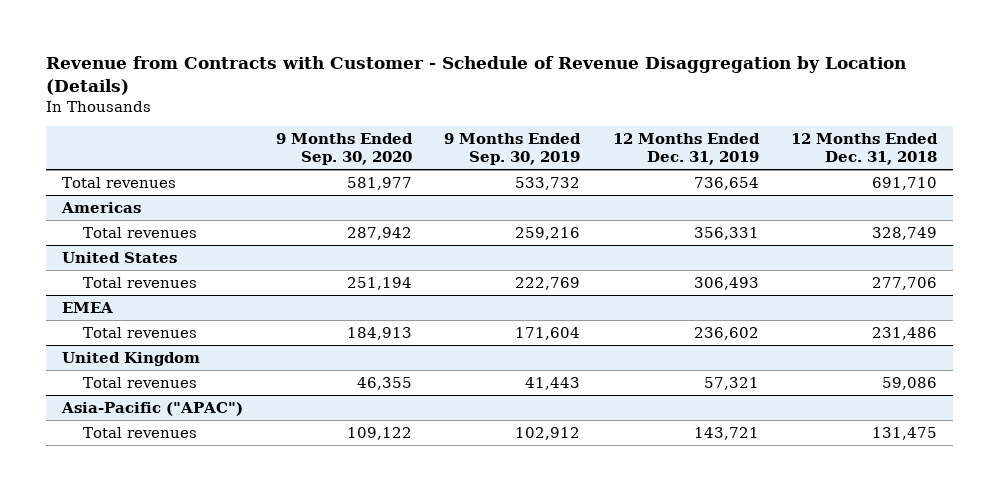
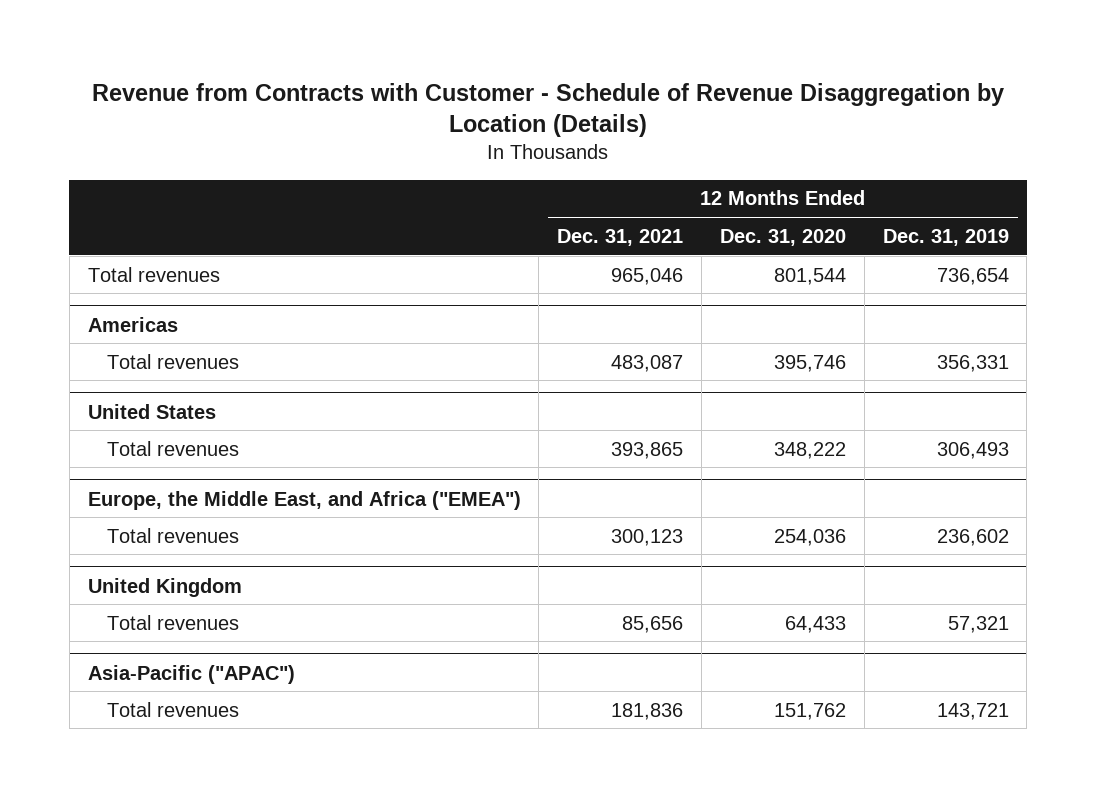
[275,133,413,165] 9 Months Ended Sep. 30, 2020 -> none
[444,133,582,165] 9 Months Ended Sep. 30, 2019 -> none
[791,133,939,165] 12 Months Ended Dec. 31, 2018 -> none
none -> [557,228,684,246] Dec. 31, 2021
none -> [719,228,846,246] Dec. 31, 2020
[62,301,114,313] EMEA -> [87,490,521,510] Europe, the Middle East, and Africa ("EMEA")

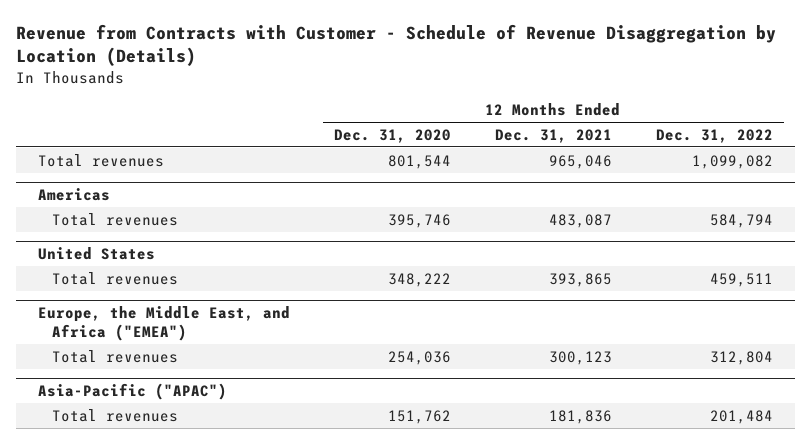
[882,228,1009,246] Dec. 31, 2019 -> none
none -> [656,128,774,143] Dec. 31, 2022
[87,577,242,597] United Kingdom -> none
[107,614,240,630] Total revenues -> none

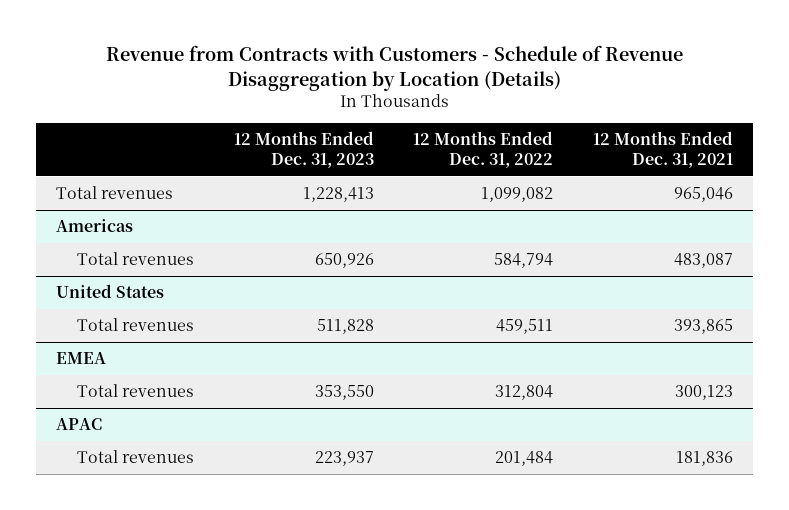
[15,24,776,67] Revenue from Contracts with Customer - Schedule of Revenue Disaggregation by Location (Details) -> [105,44,683,91] Revenue from Contracts with Customers - Schedule of Revenue Disaggregation by Location (Details)
[333,128,451,143] Dec. 31, 2020 -> none
none -> [233,130,374,169] 12 Months Ended Dec. 31, 2023
[37,305,290,341] Europe, the Middle East, and Africa ("EMEA") -> [56,352,107,365] EMEA
[37,382,227,400] Asia-Pacific ("APAC") -> [56,418,103,431] APAC

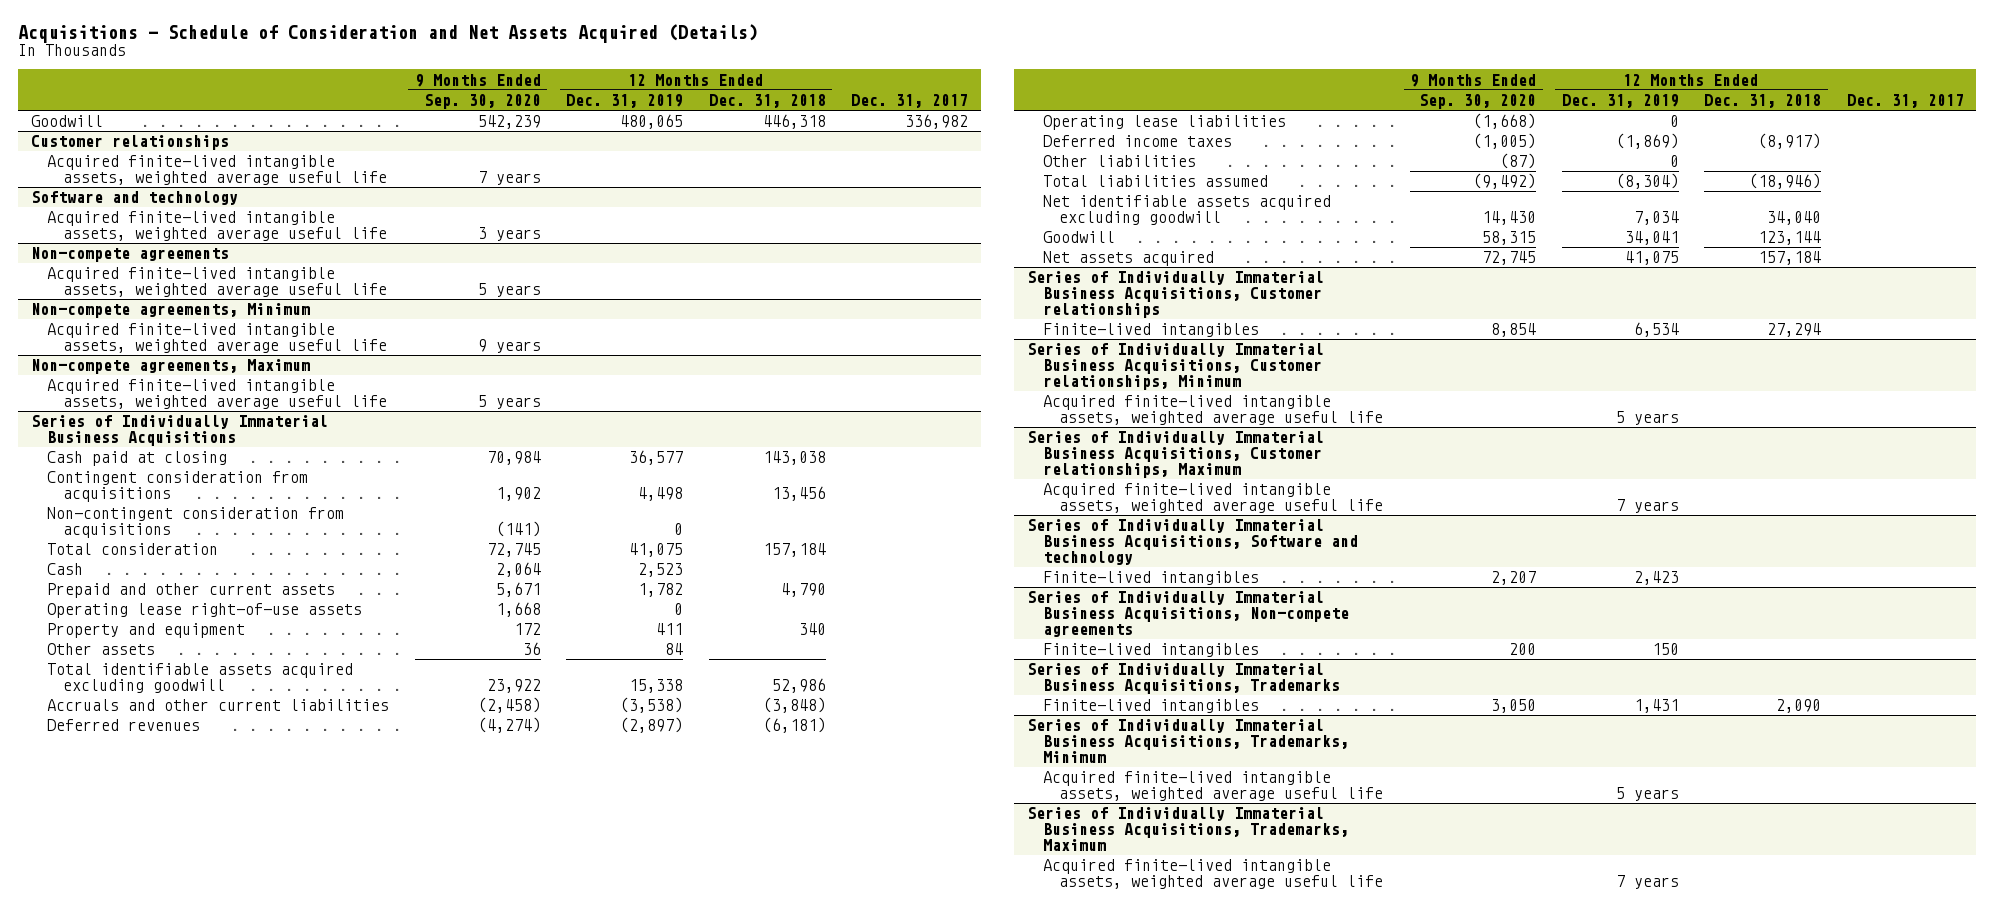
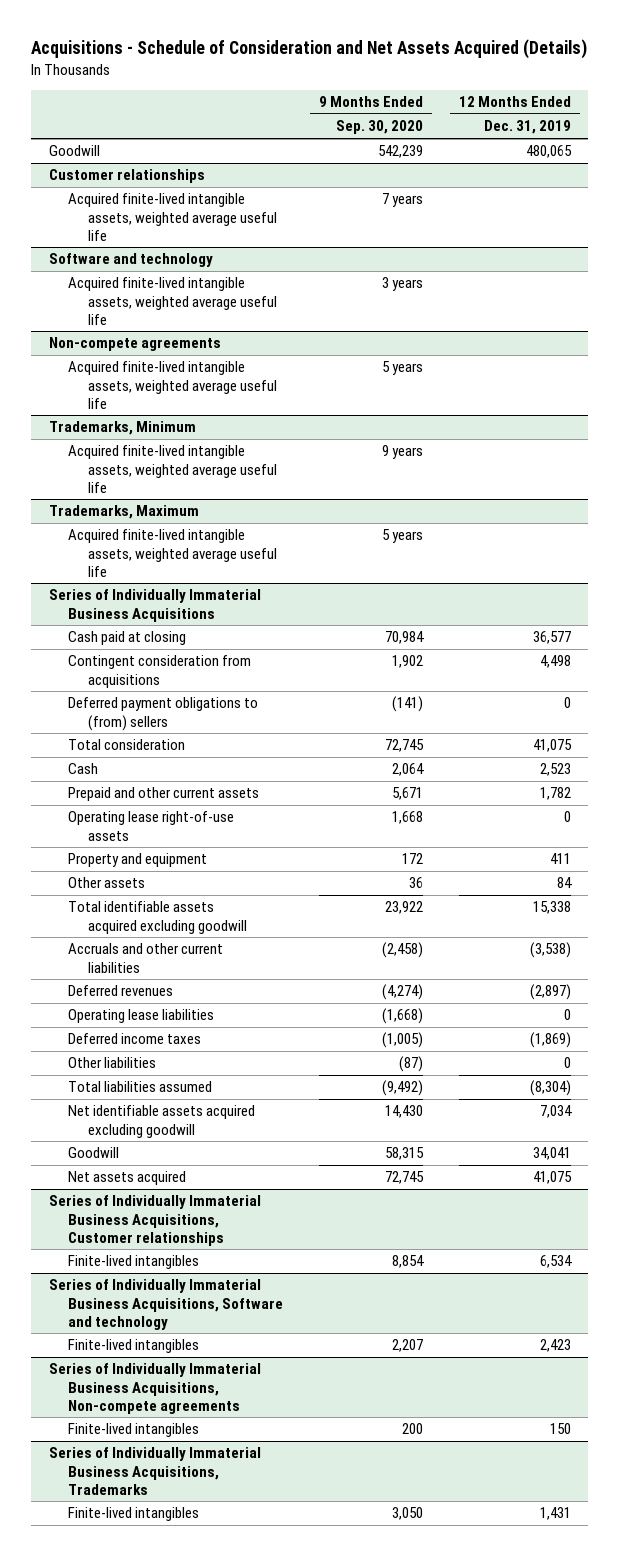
[708,94,826,109] Dec. 31, 2018 -> none
[851,94,969,109] Dec. 31, 2017 -> none
[31,303,311,319] Non-compete agreements, Minimum -> none
none -> [48,421,196,436] Trademarks, Minimum
[31,359,311,375] Non-compete agreements, Maximum -> none
none -> [48,505,199,520] Trademarks, Maximum
[47,507,345,539] Non-contingent consideration from acquisitions -> [68,697,259,731] Deferred payment obligations to (from) sellers
[1026,343,1324,391] Series of Individually Immaterial Business Acquisitions, Customer relationships, Minimum -> none
[1042,395,1383,426] Acquired finite-lived intangible assets, weighted average useful life -> none
[1026,431,1324,479] Series of Individually Immaterial Business Acquisitions, Customer relationships, Maximum -> none
[1042,483,1383,514] Acquired finite-lived intangible assets, weighted average useful life -> none
[1026,719,1349,764] Series of Individually Immaterial Business Acquisitions, Trademarks, Minimum -> none
[1042,771,1383,802] Acquired finite-lived intangible assets, weighted average useful life -> none
[1026,807,1349,852] Series of Individually Immaterial Business Acquisitions, Trademarks, Maximum -> none
[1042,859,1383,890] Acquired finite-lived intangible assets, weighted average useful life -> none

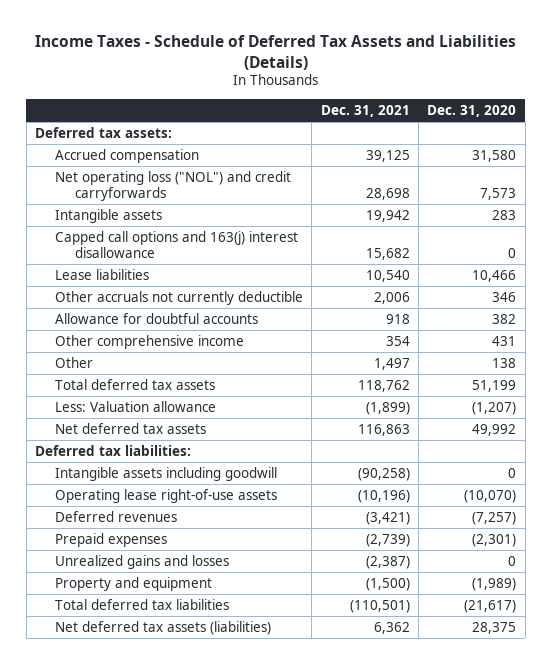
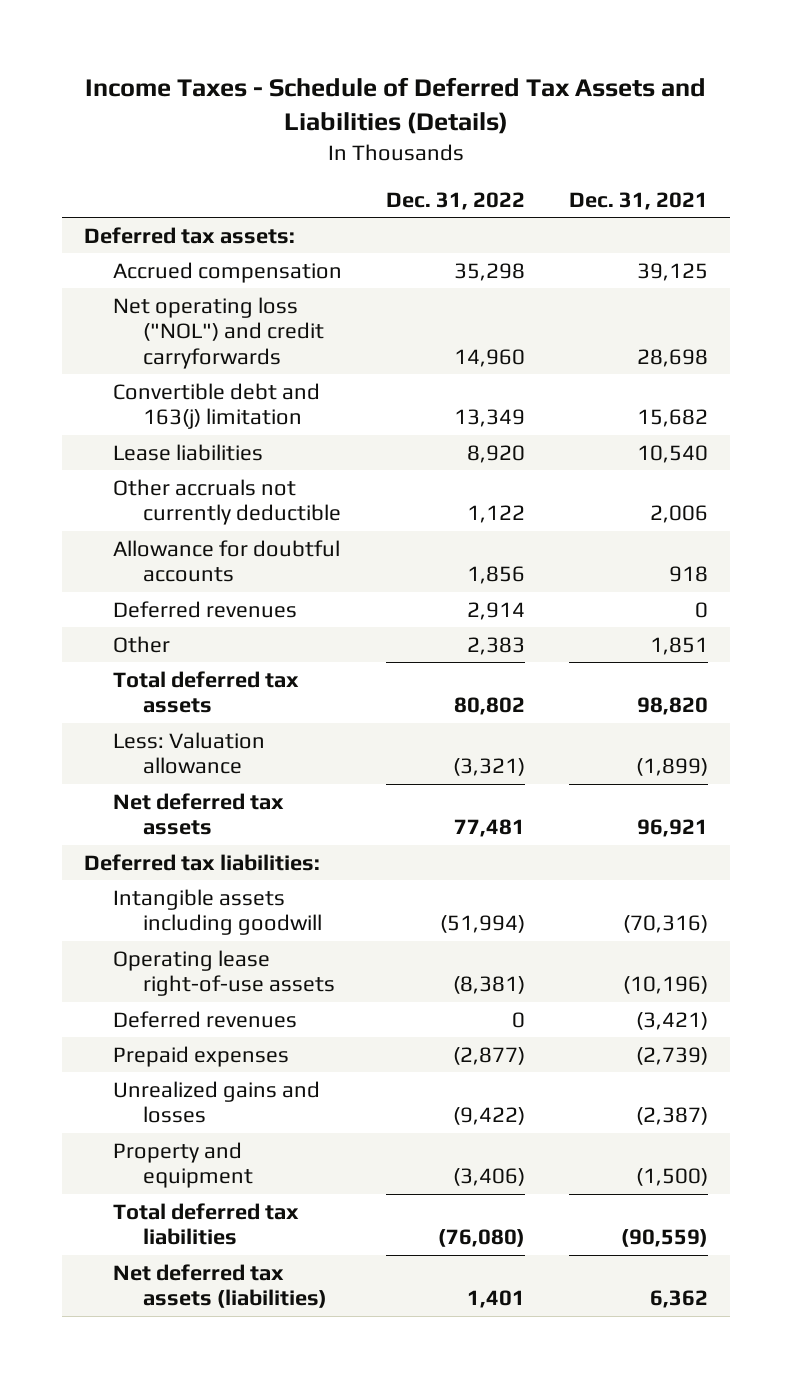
[427,104,517,117] Dec. 31, 2020 -> none
none -> [386,192,526,211] Dec. 31, 2022
[55,208,163,223] Intangible assets -> none
[55,230,299,258] Capped call options and 163(j) interest disallowance -> [113,382,321,430] Convertible debt and 163(j) limitation
[55,334,245,349] Other comprehensive income -> none
none -> [113,600,298,618] Deferred revenues
[373,357,410,370] 1,497 -> [650,636,709,655] 1,851
[357,379,410,392] 118,762 -> [637,697,709,716] 98,820
[357,423,410,436] 116,863 -> [637,819,709,838] 96,921
[357,467,410,481] (90,258) -> [623,915,709,934] (70,316)
[349,599,410,613] (110,501) -> [621,1229,709,1248] (90,559)

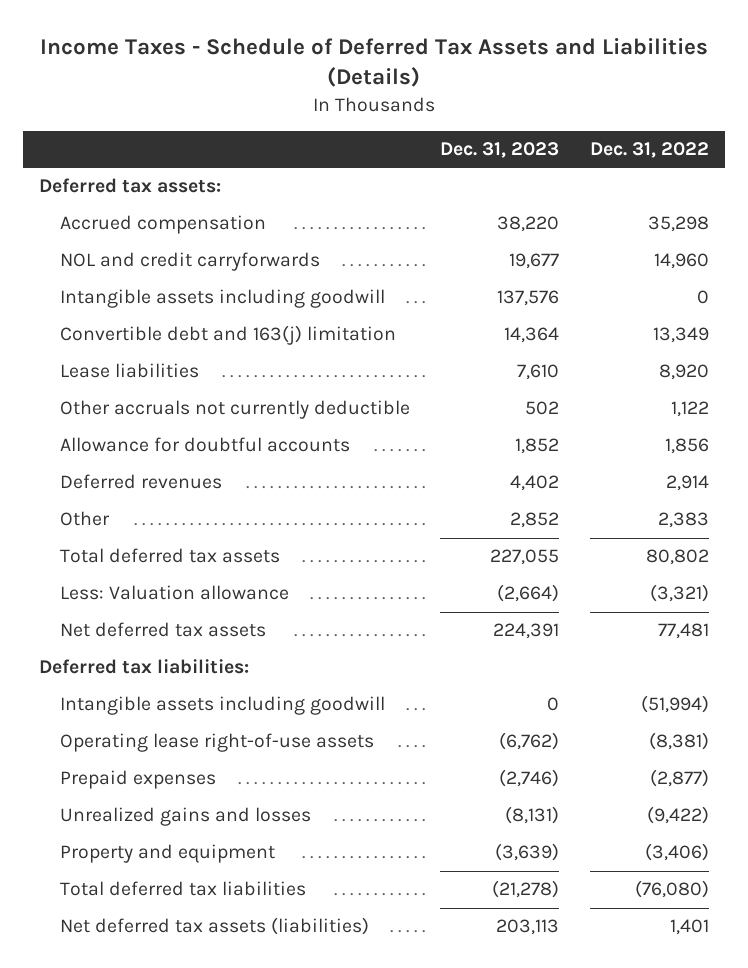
[569,192,709,211] Dec. 31, 2021 -> none
none -> [440,142,560,159] Dec. 31, 2023
[113,296,324,369] Net operating loss ("NOL") and credit carryforwards -> [59,252,320,272] NOL and credit carryforwards
none -> [59,289,385,309] Intangible assets including goodwill
[113,1010,298,1028] Deferred revenues -> none

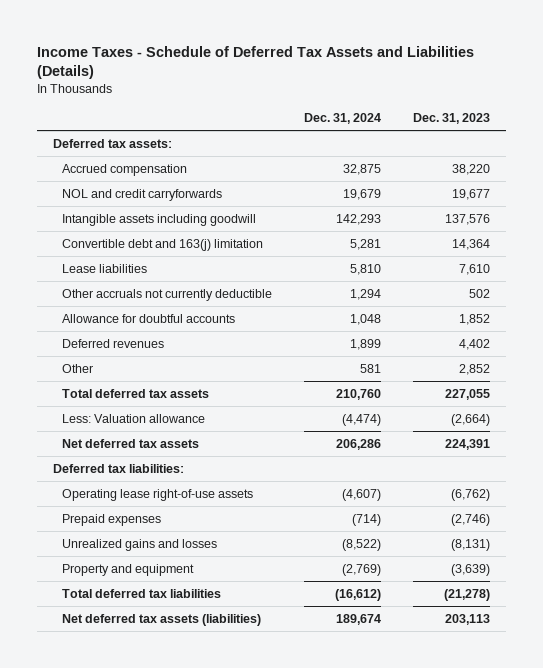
[590,142,710,159] Dec. 31, 2022 -> none
none -> [304,113,382,125] Dec. 31, 2024
[59,696,385,716] Intangible assets including goodwill -> none

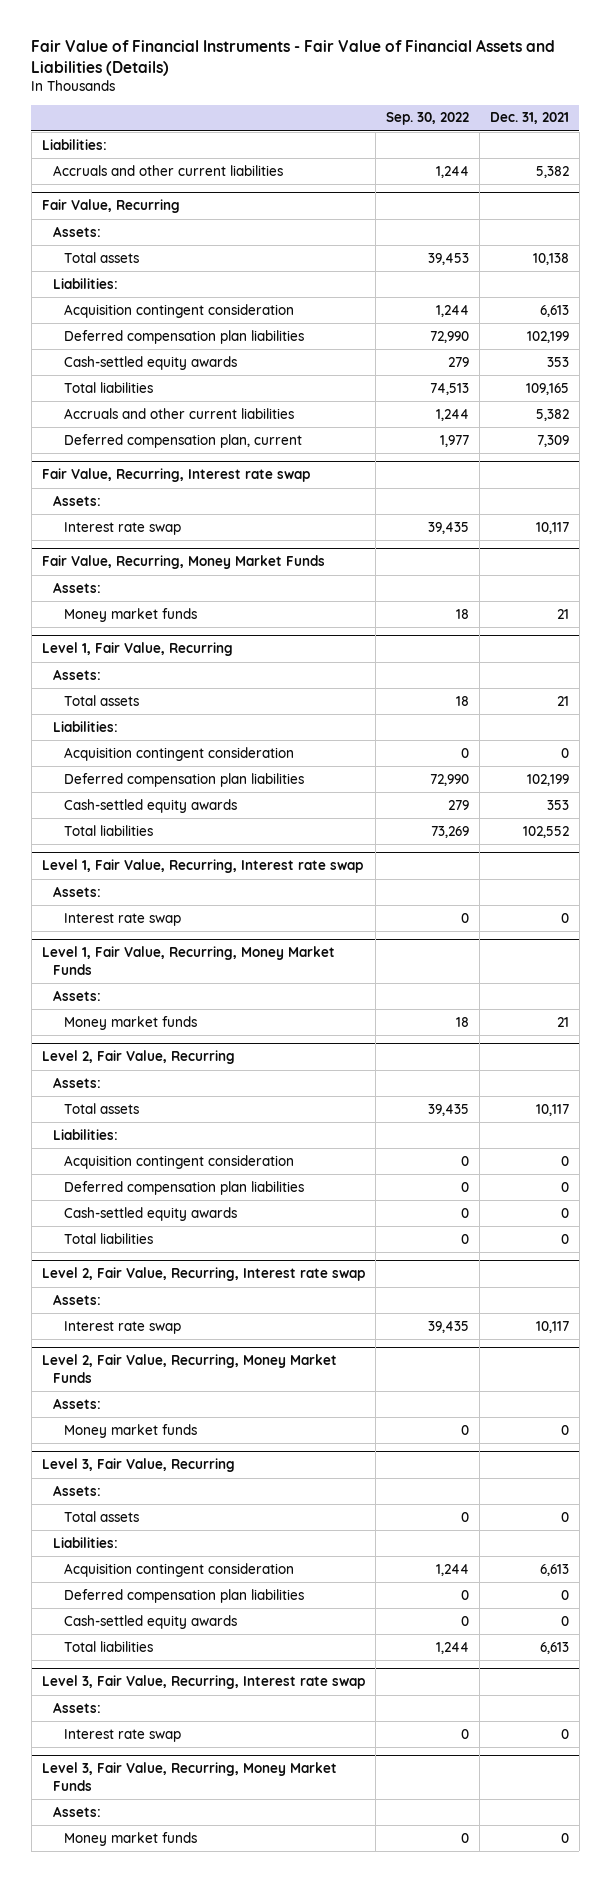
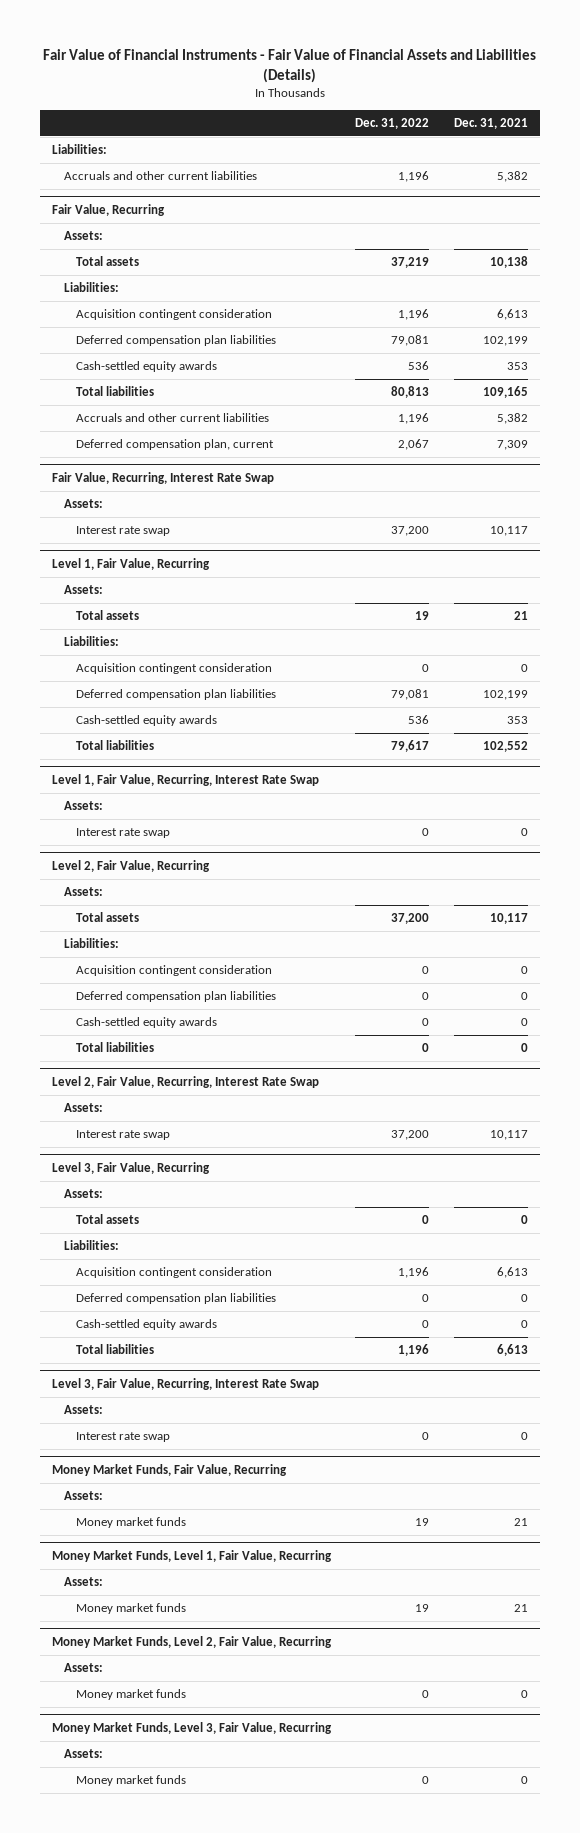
[385,112,469,126] Sep. 30, 2022 -> none
none -> [355,118,430,130] Dec. 31, 2022
[41,468,310,483] Fair Value, Recurring, Interest rate swap -> [51,471,274,484] Fair Value, Recurring, Interest Rate Swap
[41,555,325,570] Fair Value, Recurring, Money Market Funds -> none
[52,581,101,593] Assets: -> none
[63,607,197,622] Money market funds -> none
[41,859,363,874] Level 1, Fair Value, Recurring, Interest rate swap -> [51,773,319,786] Level 1, Fair Value, Recurring, Interest Rate Swap
[41,946,335,975] Level 1, Fair Value, Recurring, Money Market Funds -> none
[52,989,101,1001] Assets: -> none
[63,1015,197,1030] Money market funds -> none
[41,1267,365,1282] Level 2, Fair Value, Recurring, Interest rate swap -> [51,1075,319,1088] Level 2, Fair Value, Recurring, Interest Rate Swap
[41,1354,337,1383] Level 2, Fair Value, Recurring, Money Market Funds -> none
[52,1397,101,1409] Assets: -> none
[63,1423,197,1438] Money market funds -> none
[41,1675,365,1690] Level 3, Fair Value, Recurring, Interest rate swap -> [51,1377,319,1390] Level 3, Fair Value, Recurring, Interest Rate Swap
[41,1762,337,1791] Level 3, Fair Value, Recurring, Money Market Funds -> [51,1463,287,1476] Money Market Funds, Fair Value, Recurring
none -> [75,1517,186,1529] Money market funds
none -> [51,1549,332,1562] Money Market Funds, Level 1, Fair Value, Recurring
none -> [63,1577,103,1587] Assets:
none -> [75,1603,186,1615] Money market funds
none -> [51,1635,332,1648] Money Market Funds, Level 2, Fair Value, Recurring
none -> [63,1663,103,1673] Assets:
none -> [51,1721,332,1734] Money Market Funds, Level 3, Fair Value, Recurring
none -> [63,1749,103,1759] Assets:
none -> [75,1775,186,1787] Money market funds

